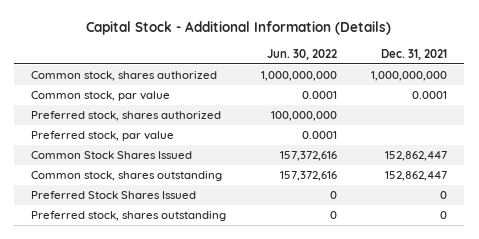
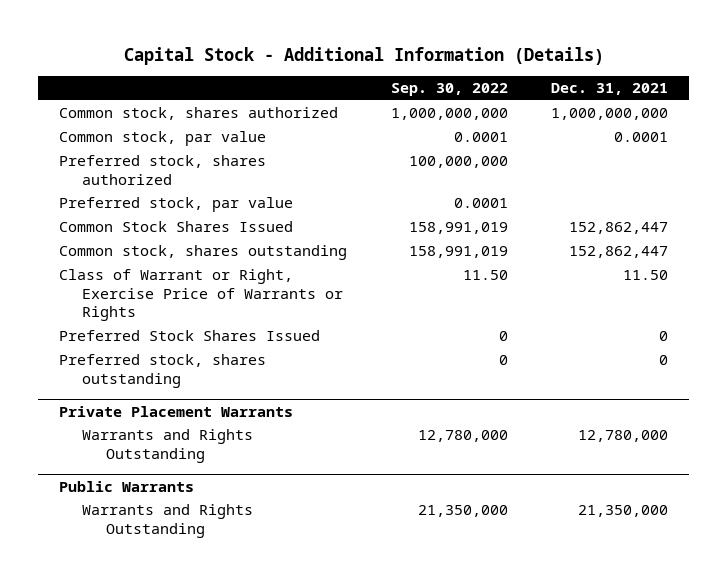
[266,49,337,61] Jun. 30, 2022 -> none
none -> [390,83,508,97] Sep. 30, 2022
none -> [59,269,344,322] Class of Warrant or Right, Exercise Price of Warrants or Rights
none -> [59,405,294,417] Private Placement Warrants
none -> [82,429,254,463] Warrants and Rights Outstanding
none -> [59,480,195,492] Public Warrants
none -> [82,504,254,538] Warrants and Rights Outstanding

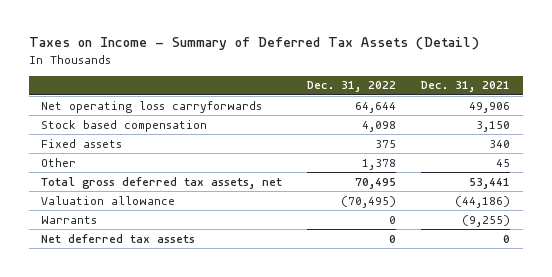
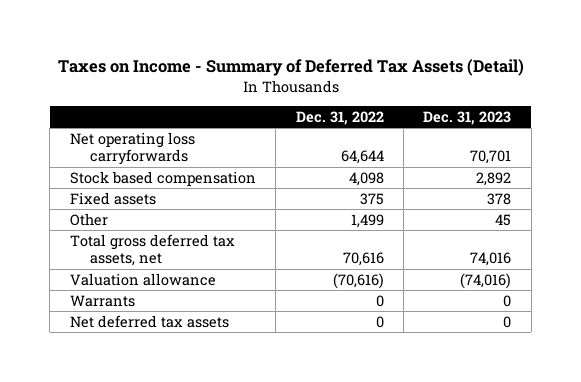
[421,81,511,93] Dec. 31, 2021 -> none
none -> [423,110,512,125] Dec. 31, 2023
[362,158,397,170] 1,378 -> [350,213,384,228] 1,499
[355,177,397,189] 70,495 -> [342,252,384,267] 70,616
[341,195,397,208] (70,495) -> [332,272,384,289] (70,616)

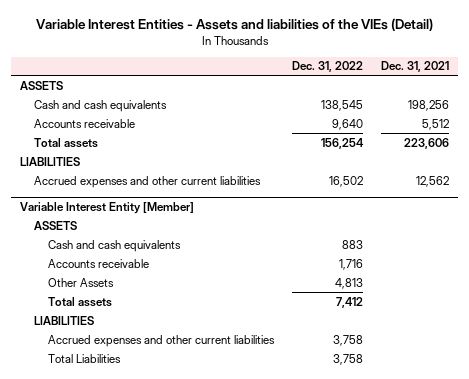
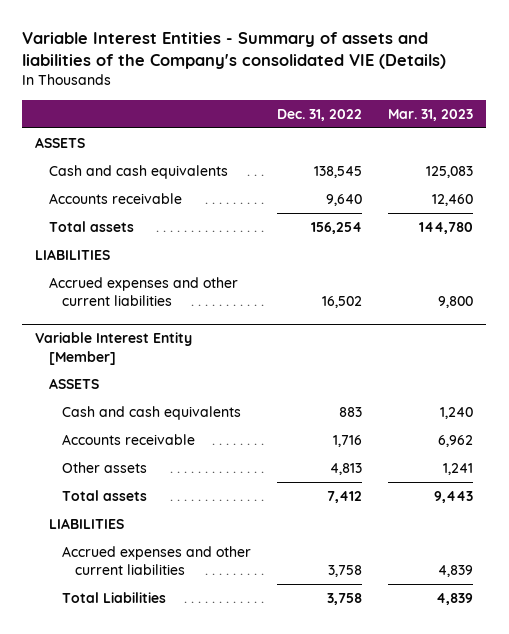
[35,18,433,32] Variable Interest Entities - Assets and liabilities of the VIEs (Detail) -> [22,32,447,70] Variable Interest Entities - Summary of assets and liabilities of the Company's consolidated VIE (Details)
[381,61,450,73] Dec. 31, 2021 -> none
none -> [388,108,474,121] Mar. 31, 2023
[48,277,115,287] Other Assets -> [61,461,147,473] Other assets

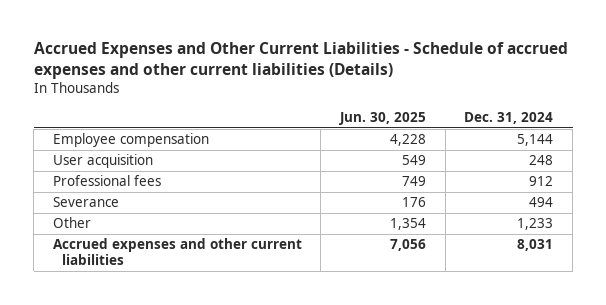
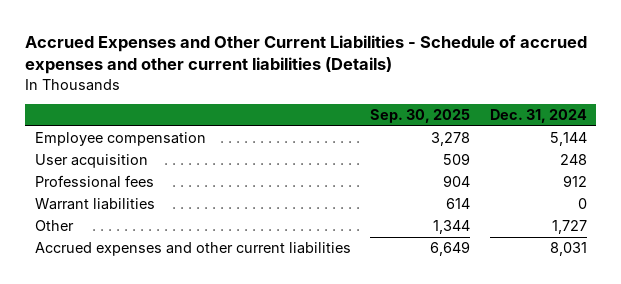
[339,111,427,125] Jun. 30, 2025 -> none
none -> [370,109,471,124] Sep. 30, 2025
[52,197,119,208] Severance -> none
none -> [34,198,155,211] Warrant liabilities
[517,218,554,231] 1,233 -> [551,220,587,235] 1,727

